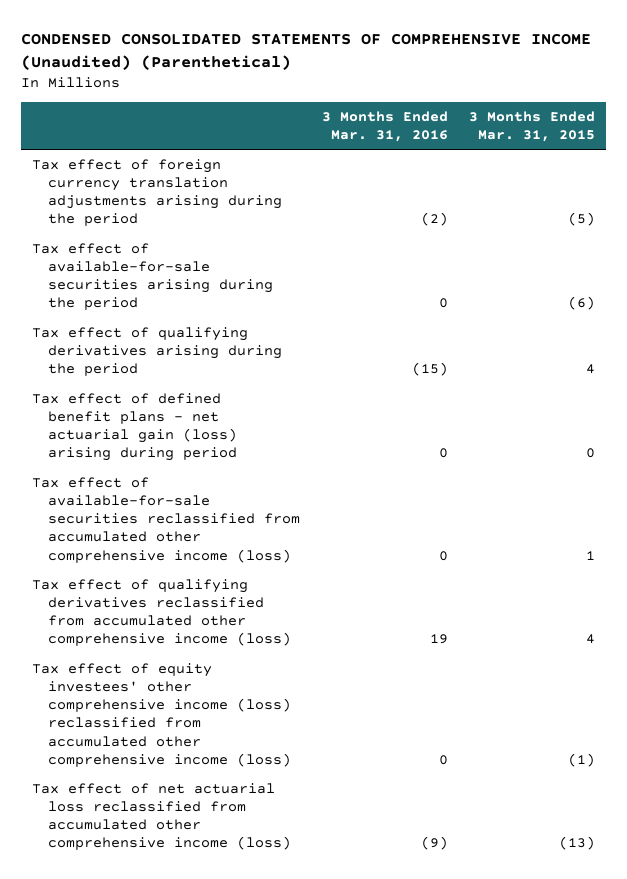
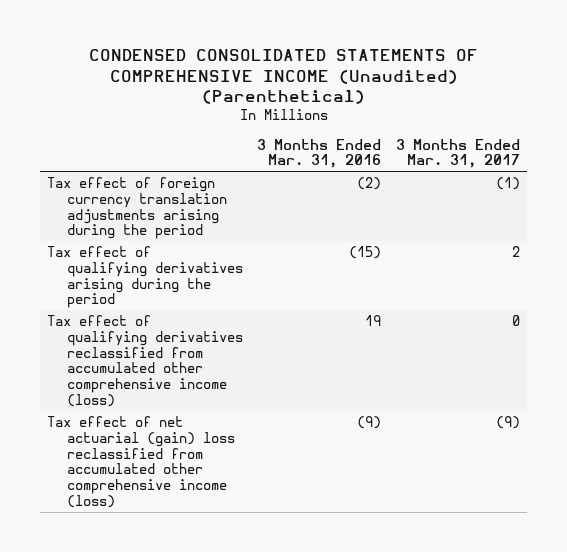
[469,110,596,142] 3 Months Ended Mar. 31, 2015 -> none
none -> [395,138,520,169] 3 Months Ended Mar. 31, 2017
[31,242,274,311] Tax effect of available-for-sale securities arising during the period -> none
[31,392,238,462] Tax effect of defined benefit plans - net actuarial gain (loss) arising during period -> none
[31,476,301,563] Tax effect of available-for-sale securities reclassified from accumulated other comprehensive income (loss) -> none
[31,662,292,767] Tax effect of equity investees' other comprehensive income (loss) reclassified from accumulated other comprehensive income (loss) -> none
[31,782,292,851] Tax effect of net actuarial loss reclassified from accumulated other comprehensive income (loss) -> [47,416,235,508] Tax effect of net actuarial (gain) loss reclassified from accumulated other comprehensive income (loss)

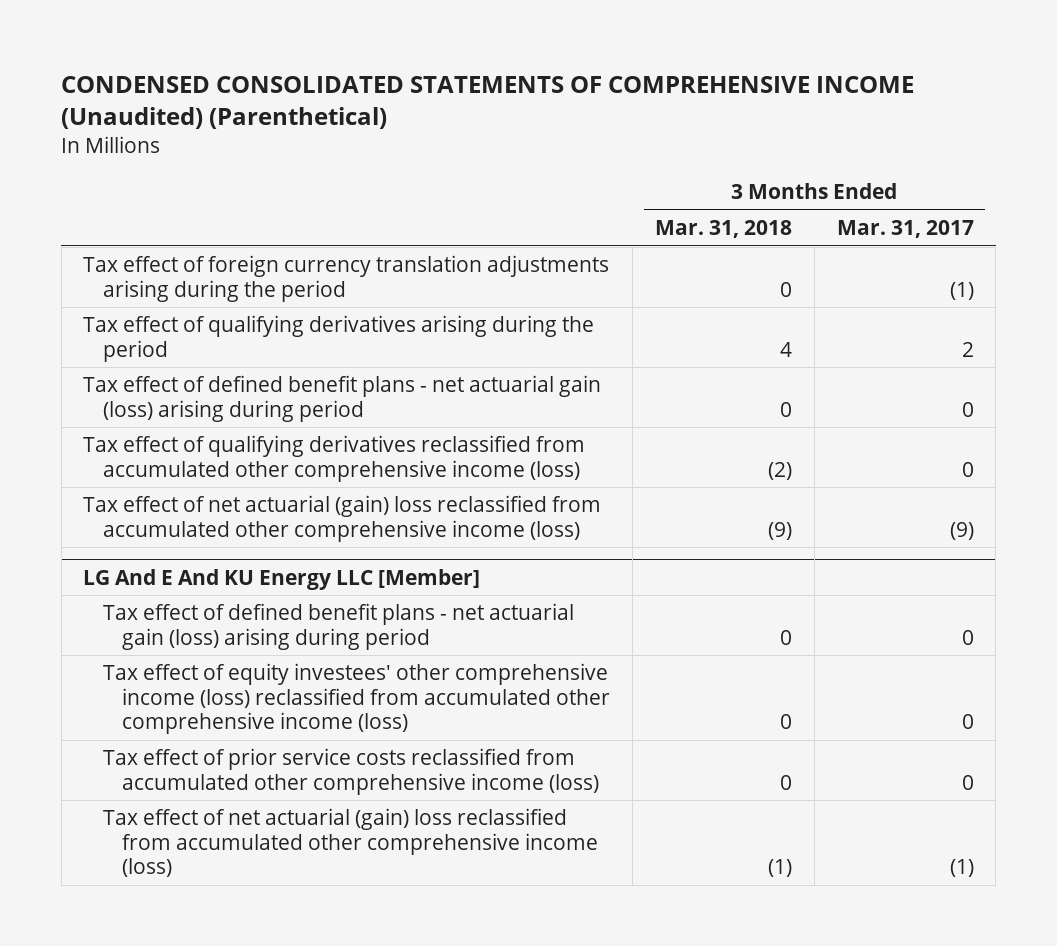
[257,138,382,169] 3 Months Ended Mar. 31, 2016 -> none
none -> [654,220,792,239] Mar. 31, 2018
none -> [83,375,602,422] Tax effect of defined benefit plans - net actuarial gain (loss) arising during period
none -> [83,568,481,590] LG And E And KU Energy LLC [Member]
none -> [102,603,574,650] Tax effect of defined benefit plans - net actuarial gain (loss) arising during period
none -> [102,663,611,734] Tax effect of equity investees' other comprehensive income (loss) reclassified from accumulated other comprehensive income (loss)
none -> [102,748,600,795] Tax effect of prior service costs reclassified from accumulated other comprehensive income (loss)
none -> [102,808,599,877] Tax effect of net actuarial (gain) loss reclassified from accumulated other comprehensive income (loss)

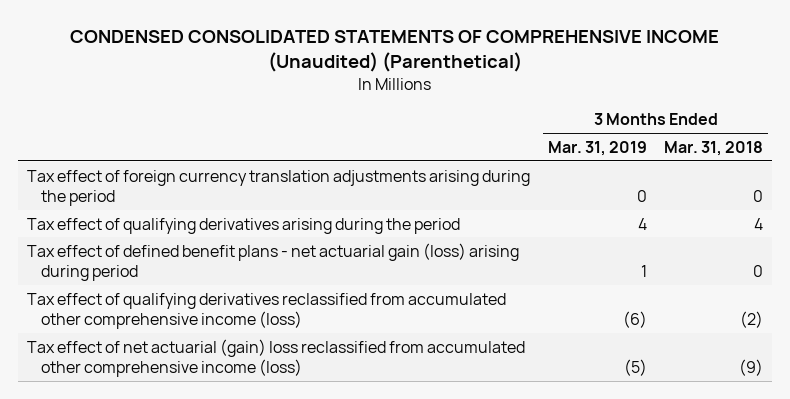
[836,220,974,239] Mar. 31, 2017 -> none
none -> [547,140,647,156] Mar. 31, 2019
[83,568,481,590] LG And E And KU Energy LLC [Member] -> none
[102,603,574,650] Tax effect of defined benefit plans - net actuarial gain (loss) arising during period -> none
[102,663,611,734] Tax effect of equity investees' other comprehensive income (loss) reclassified from accumulated other comprehensive income (loss) -> none
[102,748,600,795] Tax effect of prior service costs reclassified from accumulated other comprehensive income (loss) -> none
[102,808,599,877] Tax effect of net actuarial (gain) loss reclassified from accumulated other comprehensive income (loss) -> none

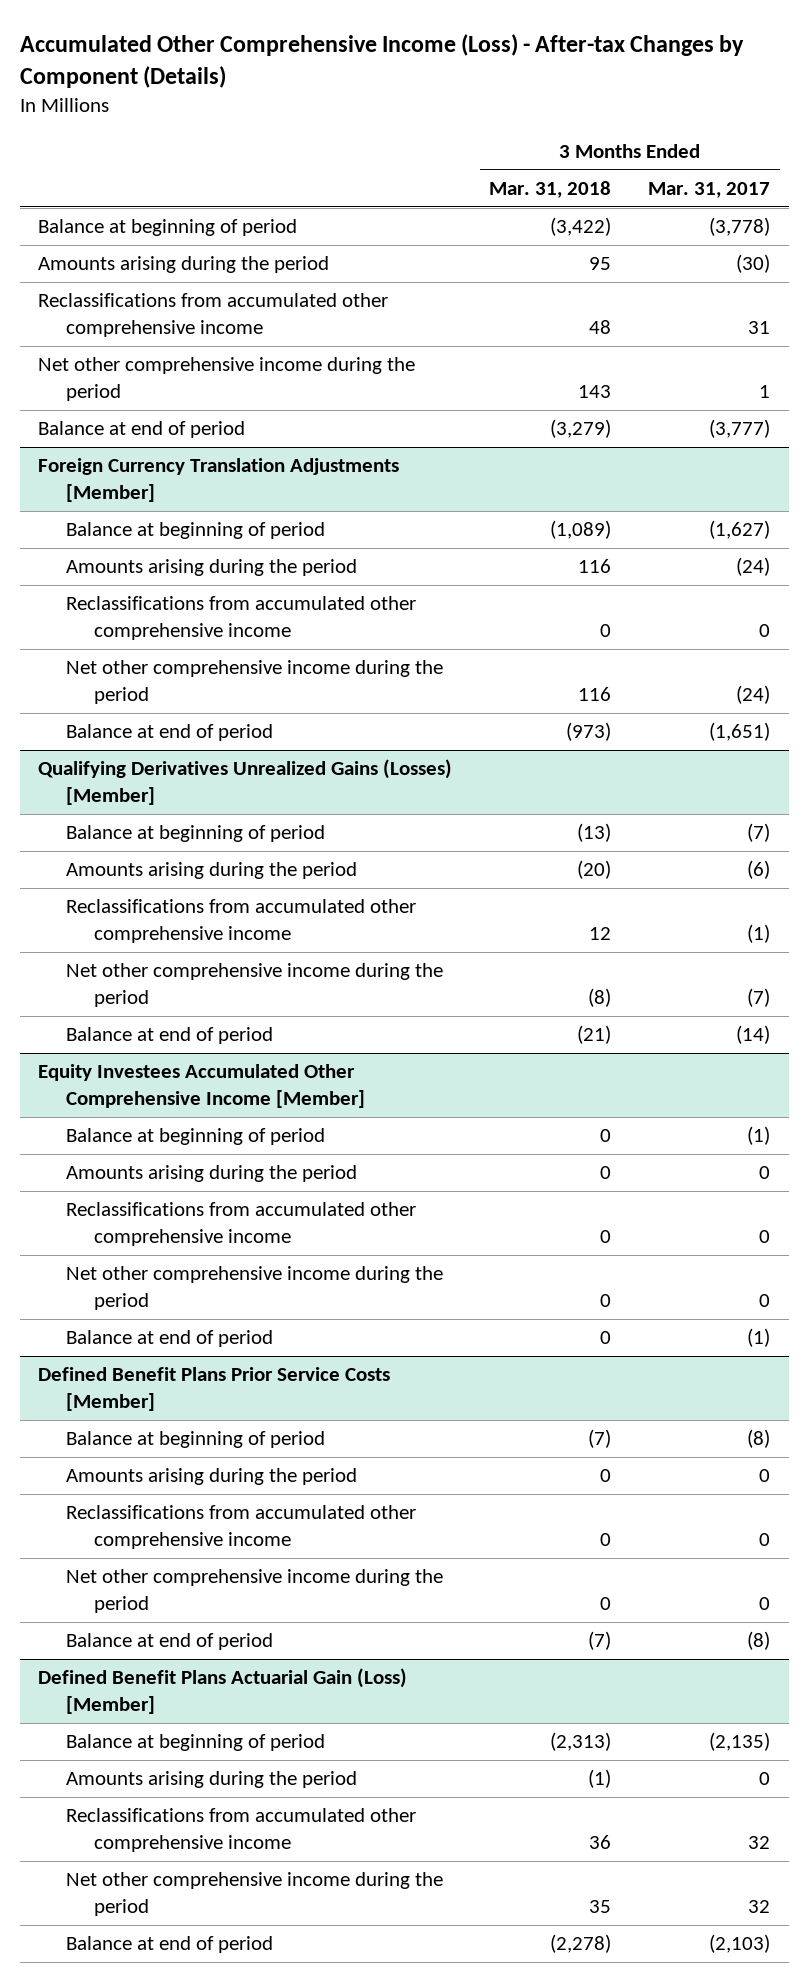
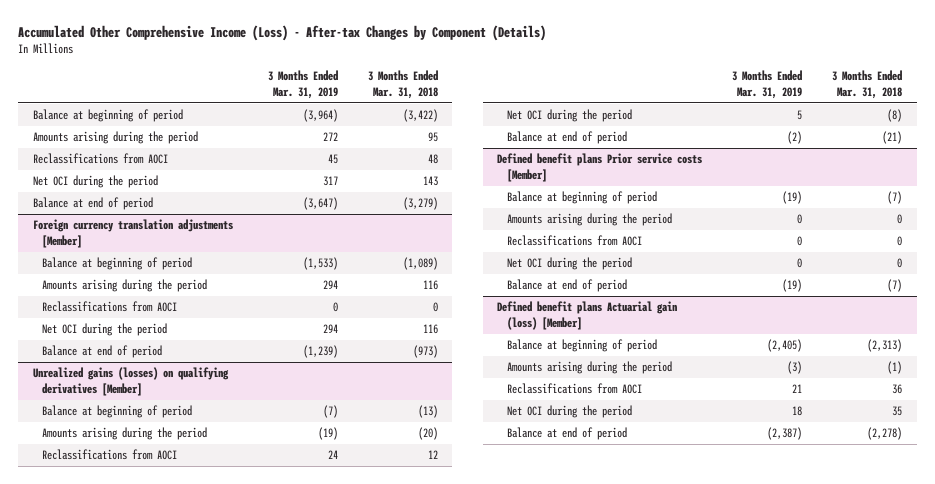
[648,181,771,198] Mar. 31, 2017 -> none
none -> [267,70,338,99] 3 Months Ended Mar. 31, 2019
[38,293,389,337] Reclassifications from accumulated other comprehensive income -> [32,153,168,165] Reclassifications from AOCI
[38,357,416,401] Net other comprehensive income during the period -> [32,175,158,189] Net OCI during the period
[38,458,400,502] Foreign Currency Translation Adjustments [Member] -> [32,219,233,248] Foreign currency translation adjustments [Member]
[65,596,416,640] Reclassifications from accumulated other comprehensive income -> [42,301,178,313] Reclassifications from AOCI
[65,660,443,704] Net other comprehensive income during the period -> [42,323,168,337] Net OCI during the period
[38,759,453,805] Qualifying Derivatives Unrealized Gains (Losses) [Member] -> [32,367,229,396] Unrealized gains (losses) on qualifying derivatives [Member]
[65,899,416,943] Reclassifications from accumulated other comprehensive income -> [42,449,178,461] Reclassifications from AOCI
[65,963,443,1007] Net other comprehensive income during the period -> [506,109,632,123] Net OCI during the period
[38,1064,365,1108] Equity Investees Accumulated Other Comprehensive Income [Member] -> none
[65,1128,325,1146] Balance at beginning of period -> none
[65,1165,357,1183] Amounts arising during the period -> none
[65,1202,416,1246] Reclassifications from accumulated other comprehensive income -> none
[65,1266,443,1310] Net other comprehensive income during the period -> none
[65,1330,273,1348] Balance at end of period -> none
[38,1367,391,1411] Defined Benefit Plans Prior Service Costs [Member] -> [497,153,703,182] Defined benefit plans Prior service costs [Member]
[65,1505,416,1549] Reclassifications from accumulated other comprehensive income -> [506,235,642,247] Reclassifications from AOCI
[65,1569,443,1613] Net other comprehensive income during the period -> [506,257,632,271] Net OCI during the period
[38,1668,408,1714] Defined Benefit Plans Actuarial Gain (Loss) [Member] -> [497,301,678,330] Defined benefit plans Actuarial gain (loss) [Member]
[65,1808,416,1852] Reclassifications from accumulated other comprehensive income -> [506,383,642,395] Reclassifications from AOCI
[65,1872,443,1916] Net other comprehensive income during the period -> [506,405,632,419] Net OCI during the period

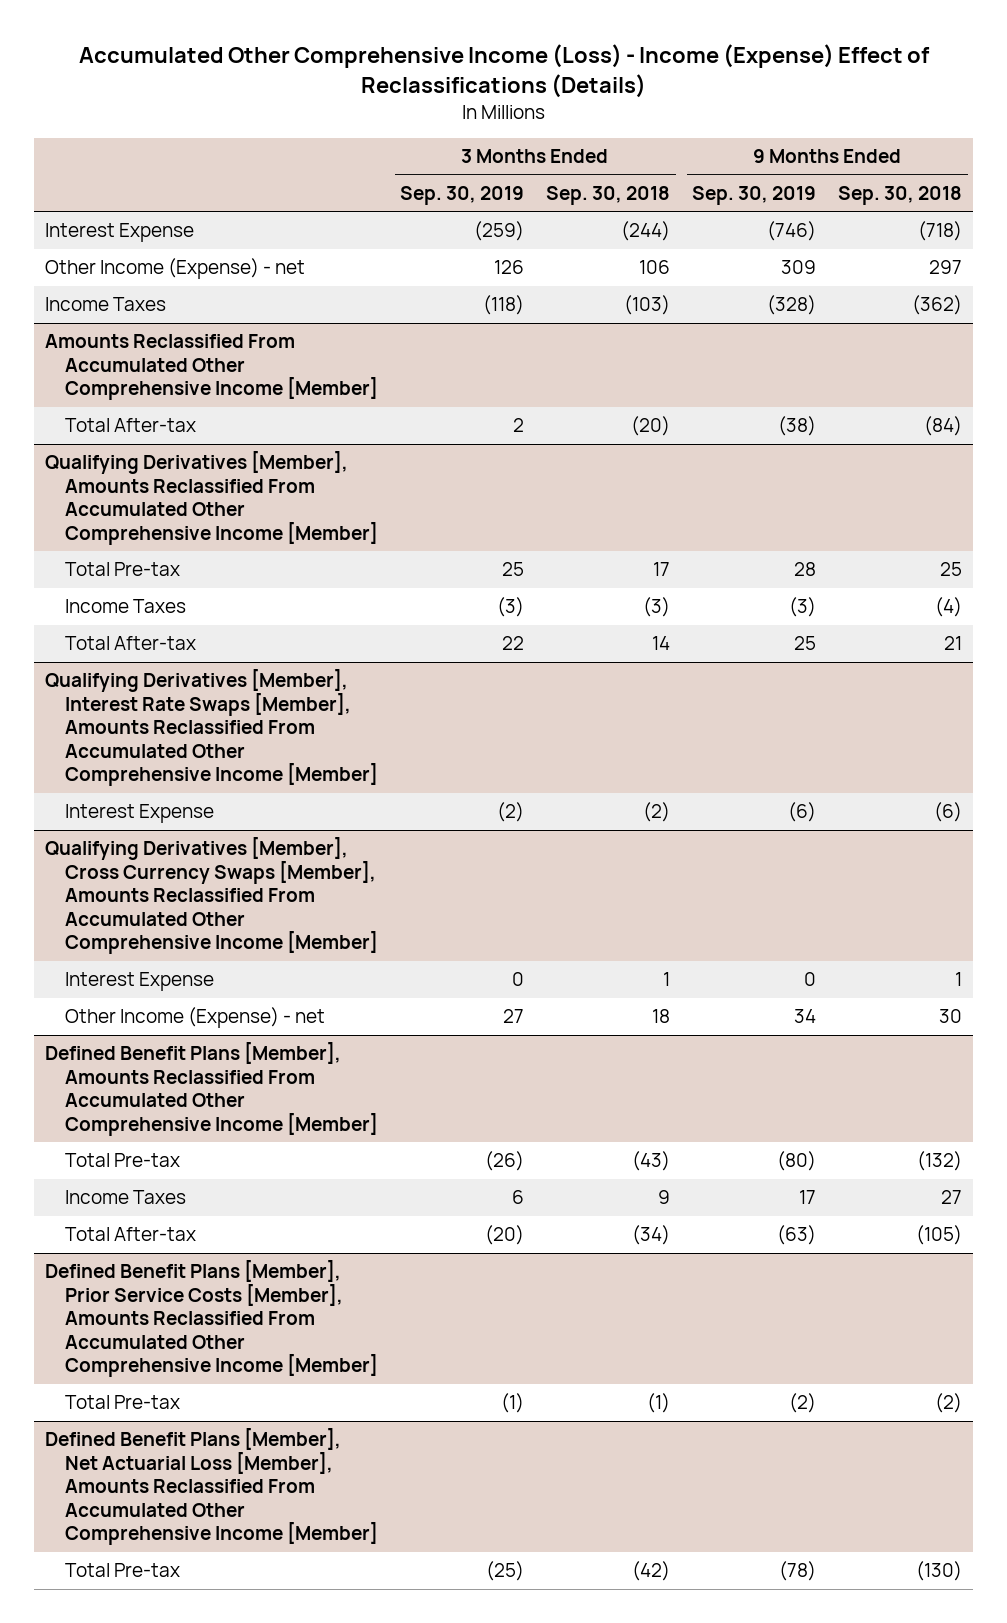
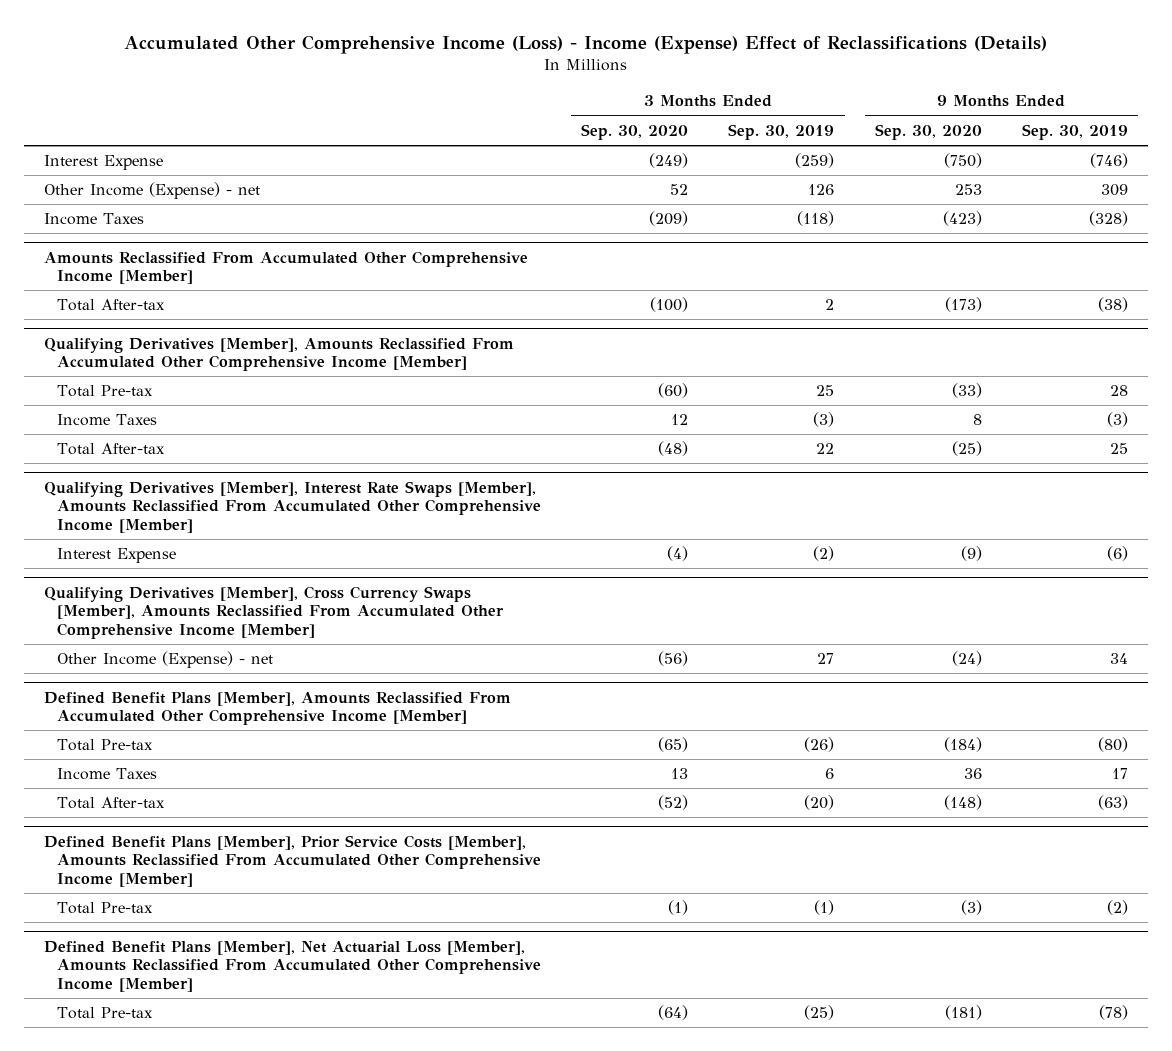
[546,185,671,205] Sep. 30, 2018 -> none
[838,185,963,205] Sep. 30, 2018 -> none
none -> [581,123,689,140] Sep. 30, 2020
none -> [874,123,982,140] Sep. 30, 2020
[64,972,214,992] Interest Expense -> none

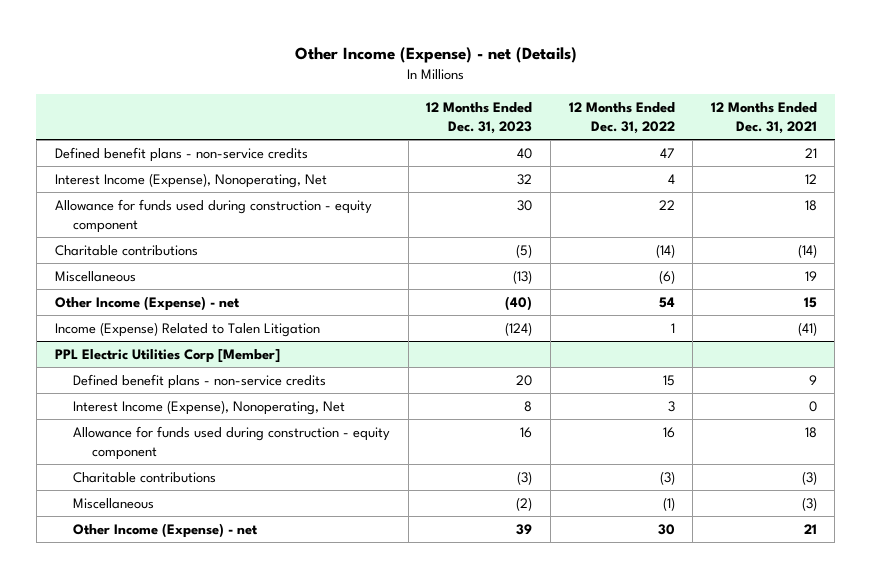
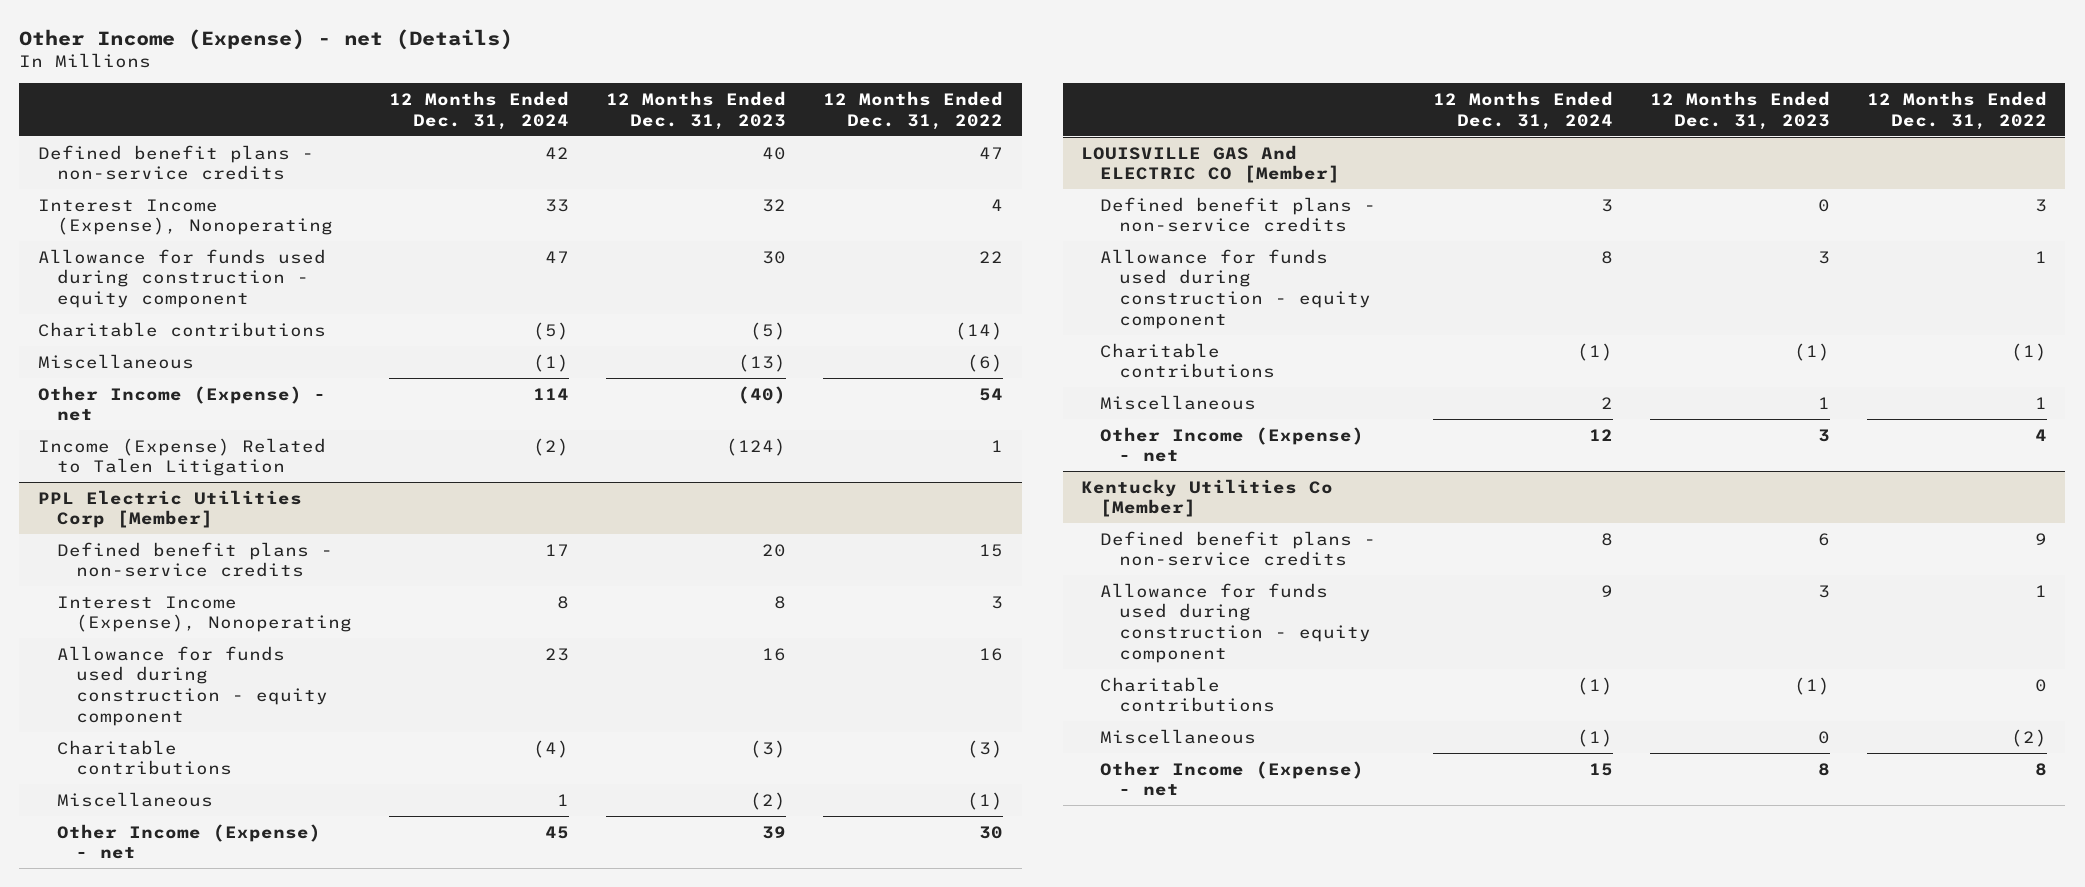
[710,102,817,135] 12 Months Ended Dec. 31, 2021 -> none
none -> [389,90,570,130] 12 Months Ended Dec. 31, 2024
[54,173,327,189] Interest Income (Expense), Nonoperating, Net -> [37,198,333,236] Interest Income (Expense), Nonoperating
[73,400,346,416] Interest Income (Expense), Nonoperating, Net -> [56,595,352,633] Interest Income (Expense), Nonoperating
none -> [1081,144,1341,184] LOUISVILLE GAS And ELECTRIC CO [Member]
none -> [1100,196,1377,233] Defined benefit plans - non-service credits
none -> [1100,248,1372,330] Allowance for funds used during construction - equity component
none -> [1100,342,1276,379] Charitable contributions
none -> [1100,394,1257,410] Miscellaneous
none -> [1100,426,1365,463] Other Income (Expense) - net
none -> [1081,478,1334,518] Kentucky Utilities Co [Member]
none -> [1100,530,1377,567] Defined benefit plans - non-service credits
none -> [1100,582,1372,664] Allowance for funds used during construction - equity component
none -> [1100,676,1276,713] Charitable contributions
none -> [1100,728,1257,744] Miscellaneous
none -> [1100,760,1365,797] Other Income (Expense) - net

